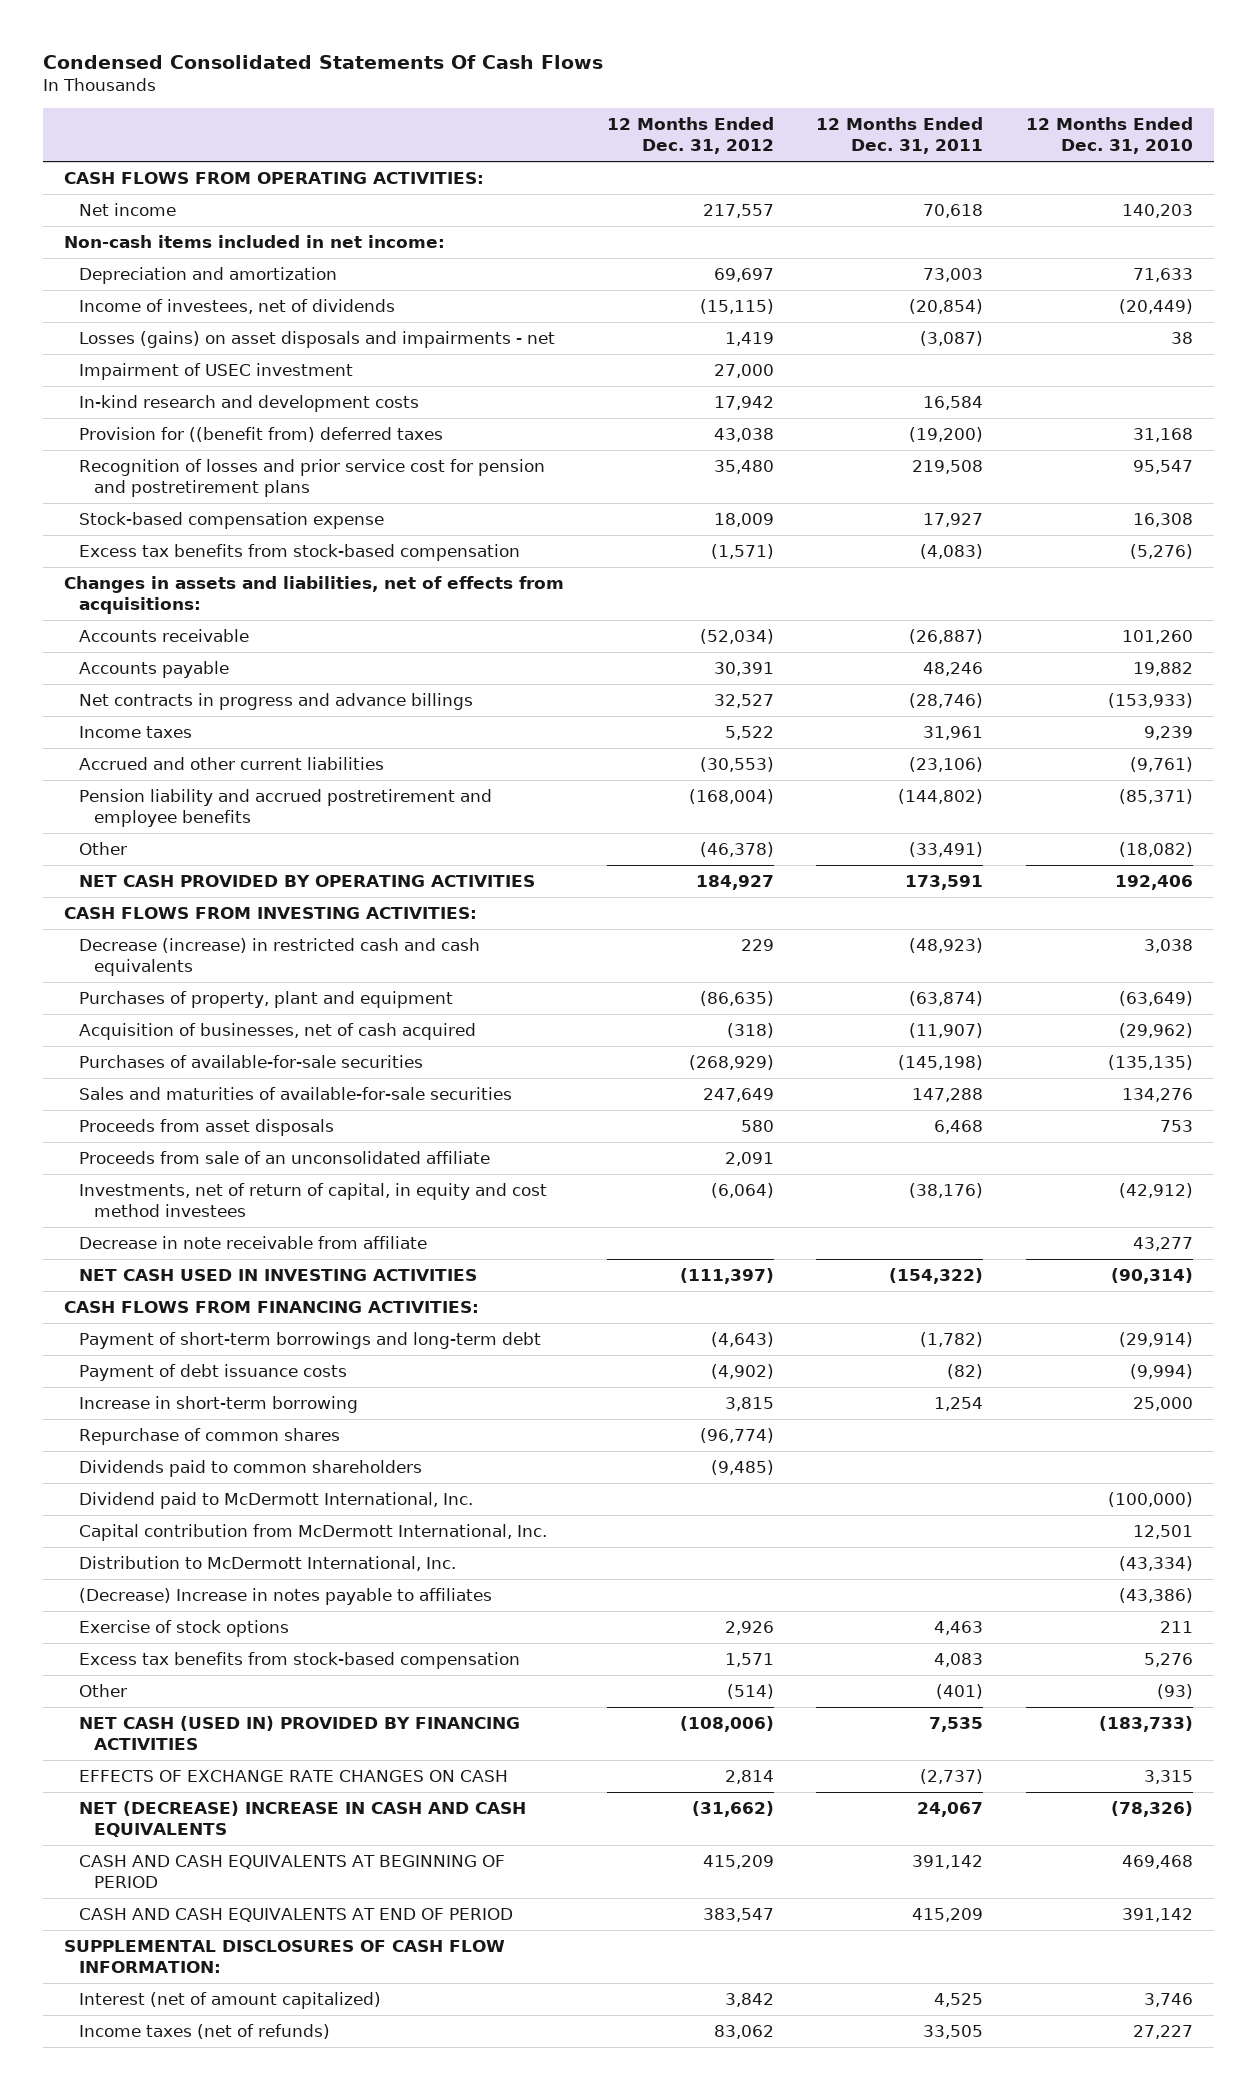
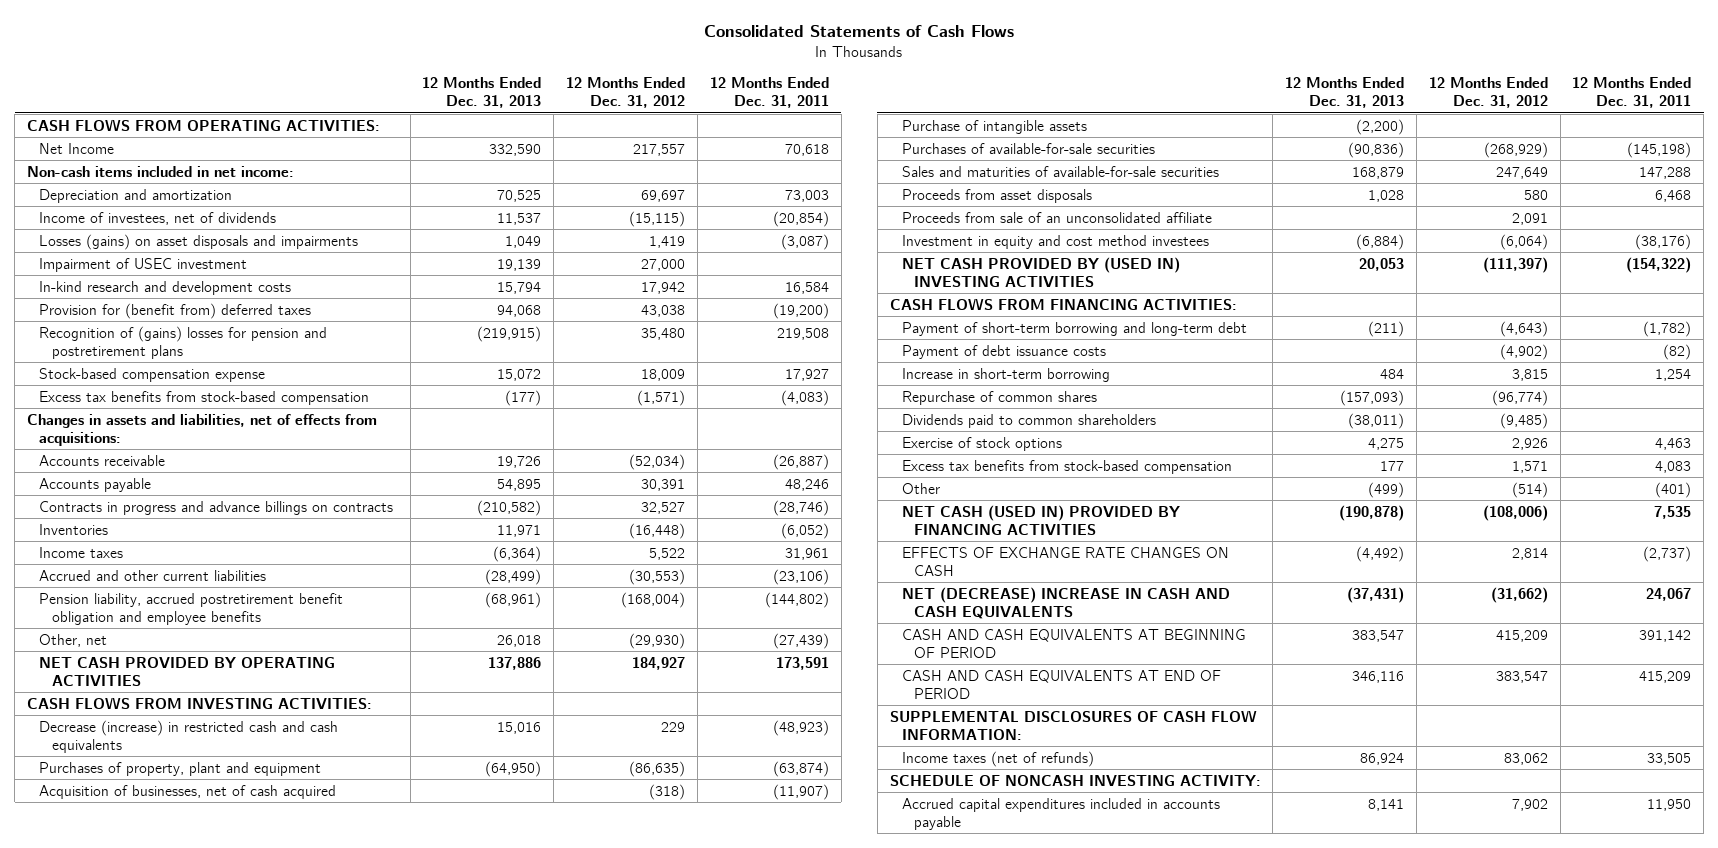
[42,54,603,69] Condensed Consolidated Statements Of Cash Flows -> [704,25,1015,38] Consolidated Statements of Cash Flows
[1025,117,1193,155] 12 Months Ended Dec. 31, 2010 -> none
none -> [422,76,542,108] 12 Months Ended Dec. 31, 2013
[78,203,176,217] Net income -> [39,142,115,154] Net Income
[78,331,555,349] Losses (gains) on asset disposals and impairments - net -> [39,233,359,250] Losses (gains) on asset disposals and impairments
[78,427,443,443] Provision for ((benefit from) deferred taxes -> [39,302,312,319] Provision for (benefit from) deferred taxes
[78,459,545,498] Recognition of losses and prior service cost for pension and postretirement plans -> [39,325,328,359] Recognition of (gains) losses for pension and postretirement plans
[78,693,473,711] Net contracts in progress and advance billings -> [39,500,394,515] Contracts in progress and advance billings on contracts
none -> [39,523,109,535] Inventories
[78,789,492,828] Pension liability and accrued postretirement and employee benefits -> [39,592,344,625] Pension liability, accrued postretirement benefit obligation and employee benefits
[78,842,127,856] Other -> [39,633,108,647] Other, net
[699,842,774,858] (46,378) -> [629,632,686,649] (29,930)
[909,842,984,858] (33,491) -> [772,632,829,649] (27,439)
none -> [901,119,1087,134] Purchase of intangible assets
[78,1236,427,1250] Decrease in note receivable from affiliate -> none
[78,1183,547,1218] Investments, net of return of capital, in equity and cost method investees -> [901,234,1209,249] Investment in equity and cost method investees
[78,1269,477,1282] NET CASH USED IN INVESTING ACTIVITIES -> [901,256,1180,287] NET CASH PROVIDED BY (USED IN) INVESTING ACTIVITIES
[78,1332,541,1350] Payment of short-term borrowings and long-term debt -> [901,321,1247,336] Payment of short-term borrowing and long-term debt
[78,1492,473,1510] Dividend paid to McDermott International, Inc. -> none
[78,1524,547,1542] Capital contribution from McDermott International, Inc. -> none
[78,1556,456,1572] Distribution to McDermott International, Inc. -> none
[78,1588,492,1606] (Decrease) Increase in notes payable to affiliates -> none
[78,1992,381,2010] Interest (net of amount capitalized) -> none
none -> [889,774,1261,786] SCHEDULE OF NONCASH INVESTING ACTIVITY:
none -> [901,797,1220,830] Accrued capital expenditures included in accounts payable

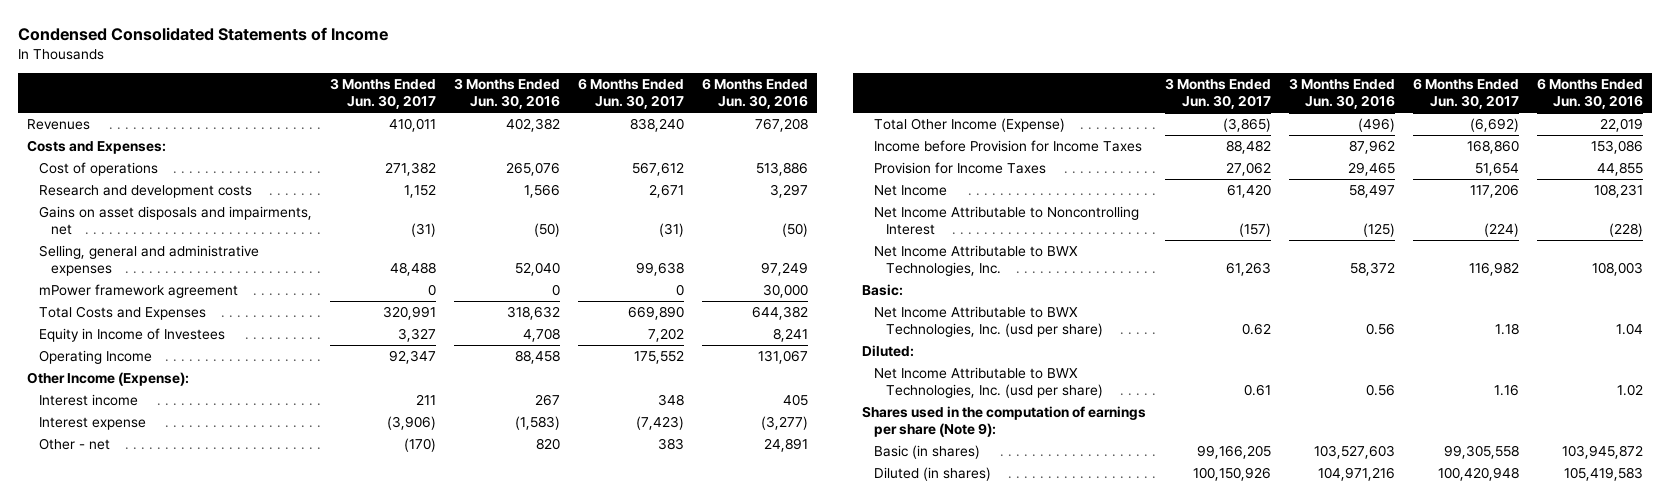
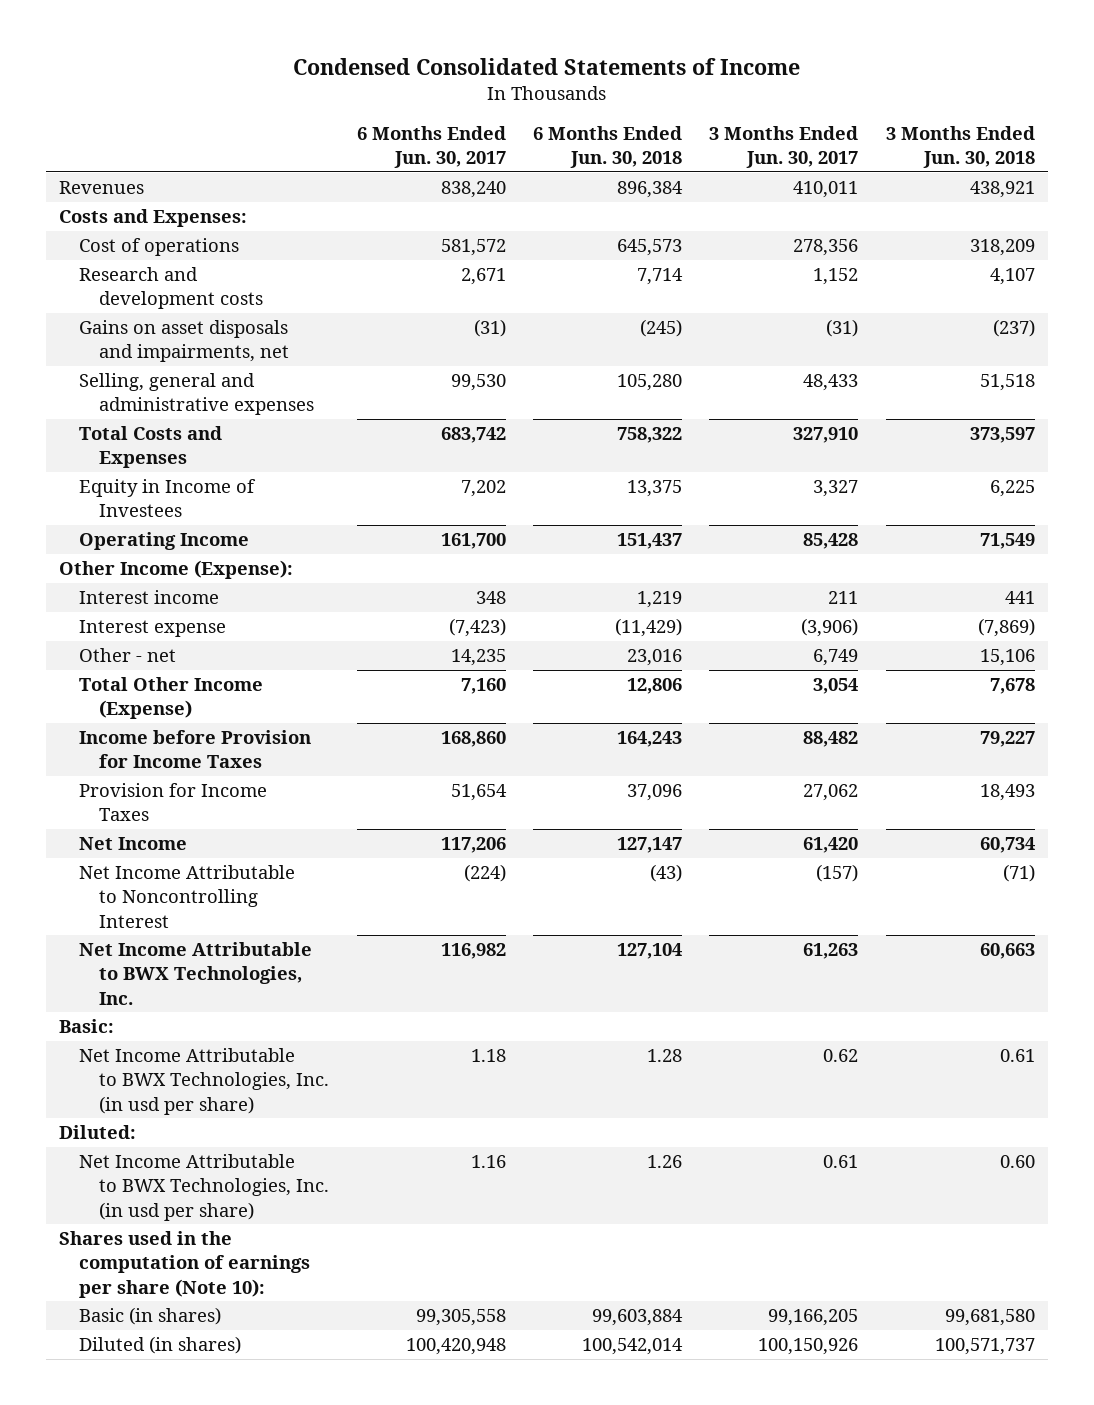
[454,78,561,110] 3 Months Ended Jun. 30, 2016 -> none
[702,78,809,110] 6 Months Ended Jun. 30, 2016 -> none
none -> [533,125,683,168] 6 Months Ended Jun. 30, 2018
none -> [885,125,1035,168] 3 Months Ended Jun. 30, 2018
[384,162,436,177] 271,382 -> [793,239,859,257] 278,356
[632,162,685,177] 567,612 -> [440,239,506,257] 581,572
[38,284,238,299] mPower framework agreement -> none
[389,262,436,277] 48,488 -> [803,374,859,392] 48,433
[636,262,685,277] 99,638 -> [450,374,506,392] 99,530
[382,306,436,321] 320,991 -> [793,427,859,444] 327,910
[628,306,685,321] 669,890 -> [440,427,506,444] 683,742
[388,350,436,365] 92,347 -> [803,533,859,550] 85,428
[634,350,685,365] 175,552 -> [440,533,506,550] 161,700
[403,438,436,453] (170) -> [813,649,859,667] 6,749
[658,438,685,451] 383 -> [450,649,506,667] 14,235
[1222,118,1271,133] (3,865) -> [813,678,859,695] 3,054
[1470,118,1520,133] (6,692) -> [460,678,506,695] 7,160
[873,306,1103,338] Net Income Attributable to BWX Technologies, Inc. (usd per share) -> [79,1048,330,1115] Net Income Attributable to BWX Technologies, Inc. (in usd per share)
[873,367,1103,399] Net Income Attributable to BWX Technologies, Inc. (usd per share) -> [79,1154,330,1221] Net Income Attributable to BWX Technologies, Inc. (in usd per share)
[861,406,1146,438] Shares used in the computation of earnings per share (Note 9): -> [59,1231,311,1298] Shares used in the computation of earnings per share (Note 10):

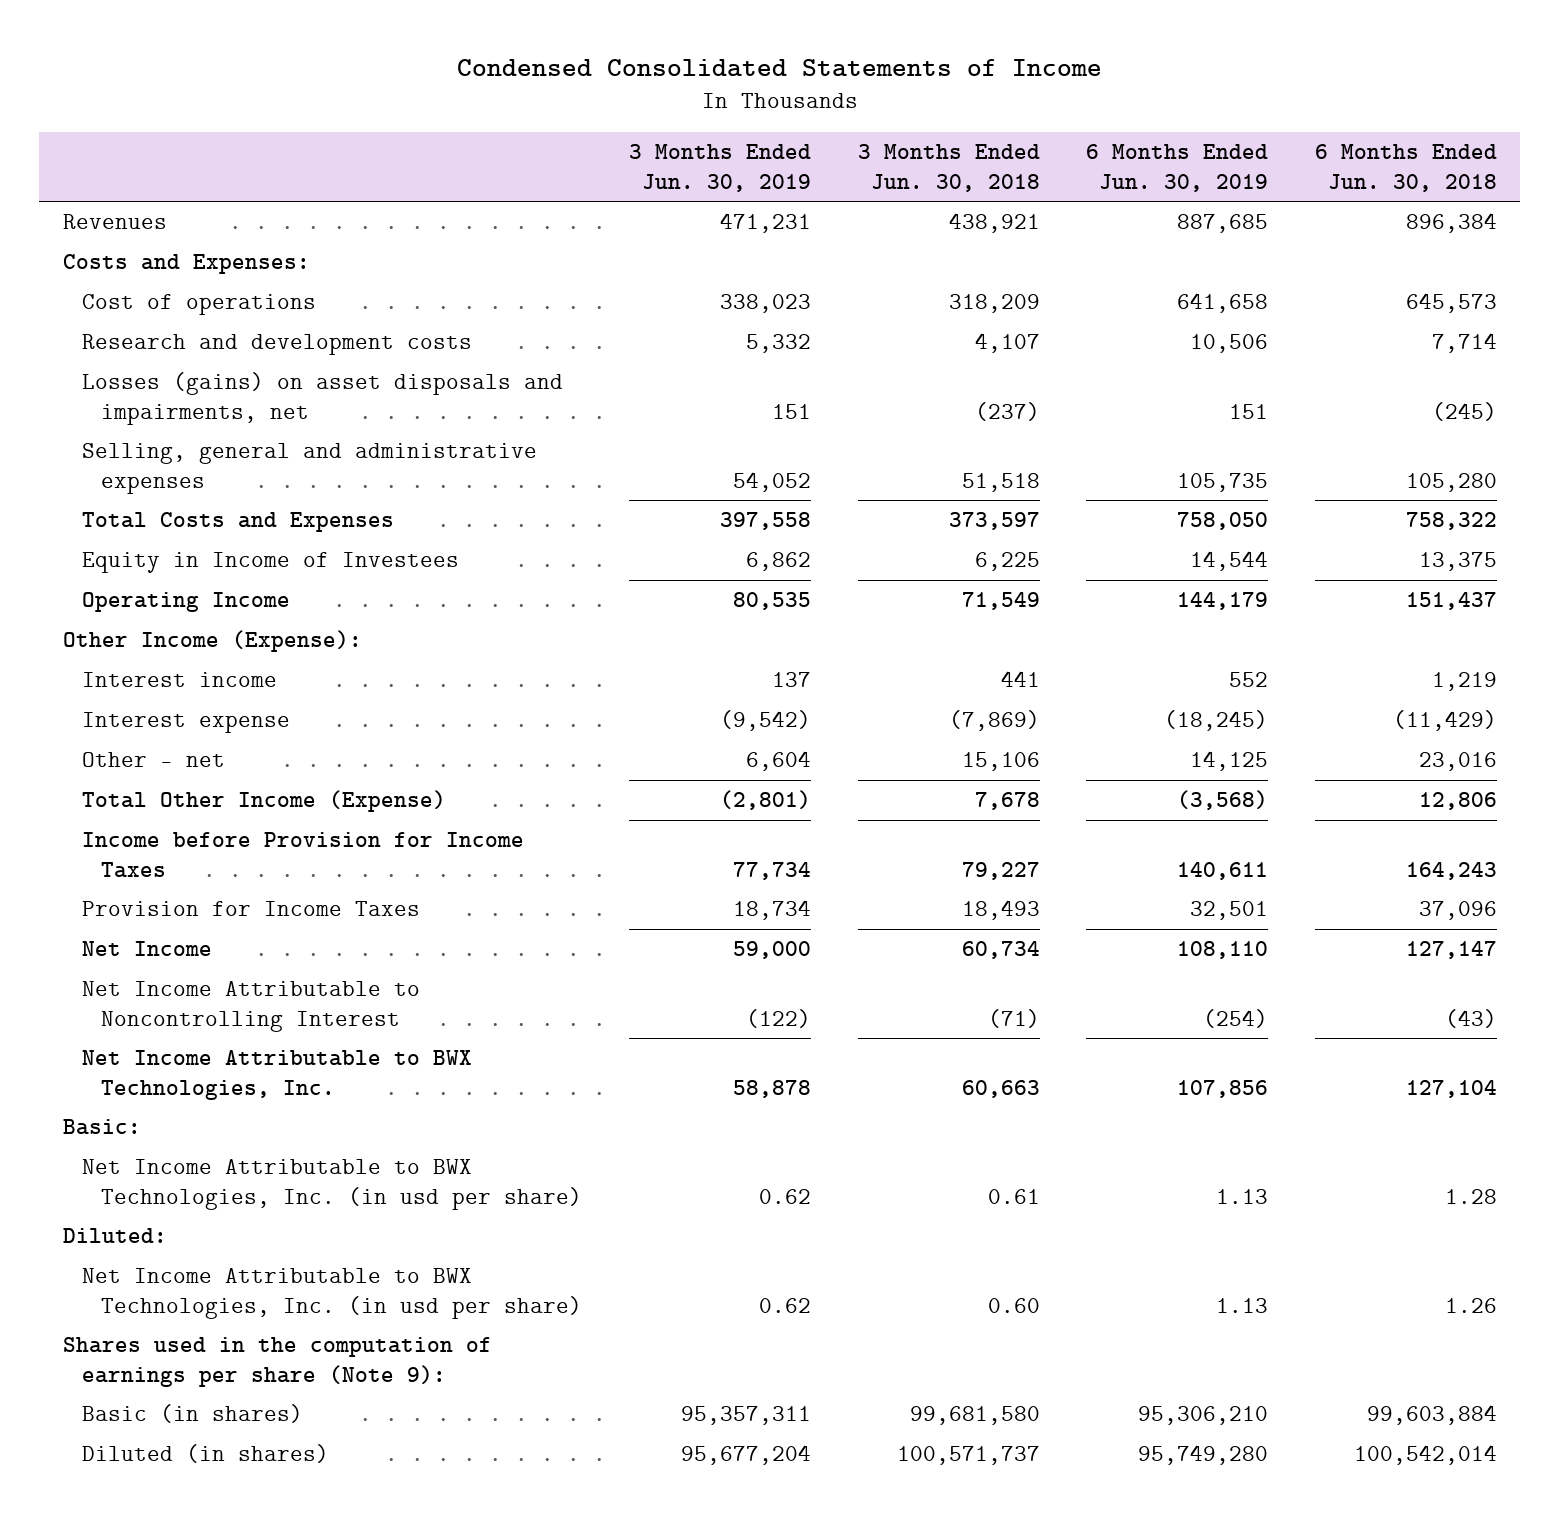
[356,125,506,168] 6 Months Ended Jun. 30, 2017 -> none
[709,125,859,168] 3 Months Ended Jun. 30, 2017 -> none
none -> [629,144,812,192] 3 Months Ended Jun. 30, 2019
none -> [1086,144,1269,192] 6 Months Ended Jun. 30, 2019
[79,320,290,363] Gains on asset disposals and impairments, net -> [82,372,564,425] Losses (gains) on asset disposals and impairments, net
[59,1231,311,1298] Shares used in the computation of earnings per share (Note 10): -> [62,1337,492,1387] Shares used in the computation of earnings per share (Note 9):

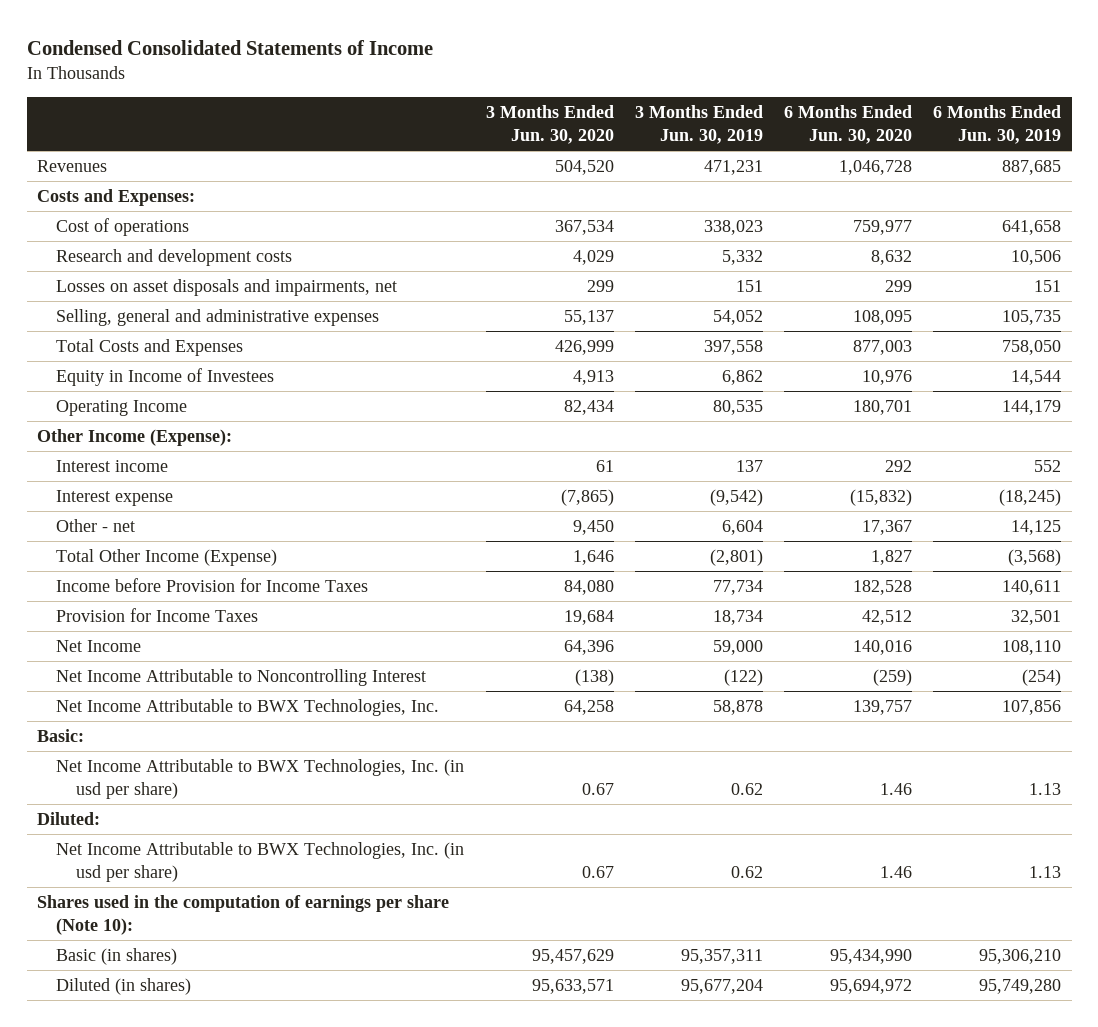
[857,144,1040,192] 3 Months Ended Jun. 30, 2018 -> none
[1314,144,1497,192] 6 Months Ended Jun. 30, 2018 -> none
none -> [485,104,614,145] 3 Months Ended Jun. 30, 2020
none -> [783,104,912,145] 6 Months Ended Jun. 30, 2020
[82,372,564,425] Losses (gains) on asset disposals and impairments, net -> [56,279,398,297] Losses on asset disposals and impairments, net
[62,1337,492,1387] Shares used in the computation of earnings per share (Note 9): -> [37,895,450,936] Shares used in the computation of earnings per share (Note 10):

